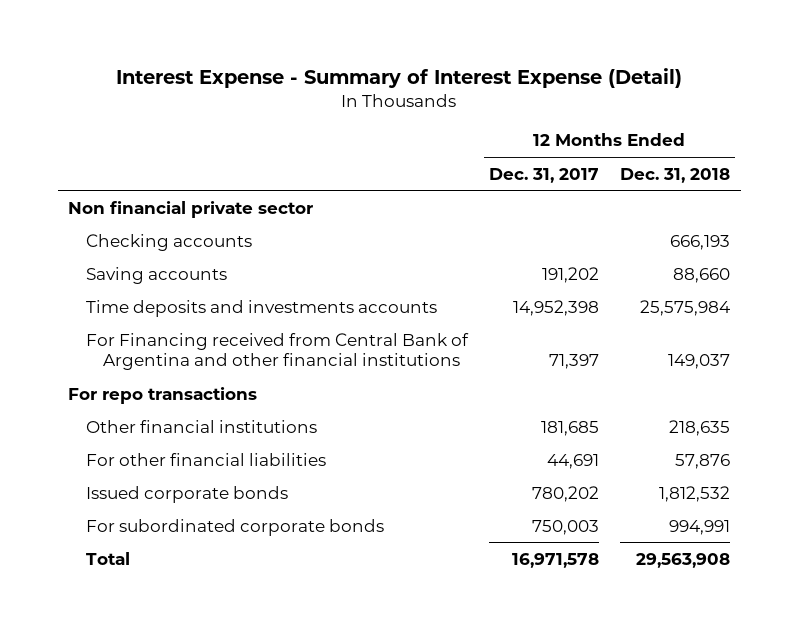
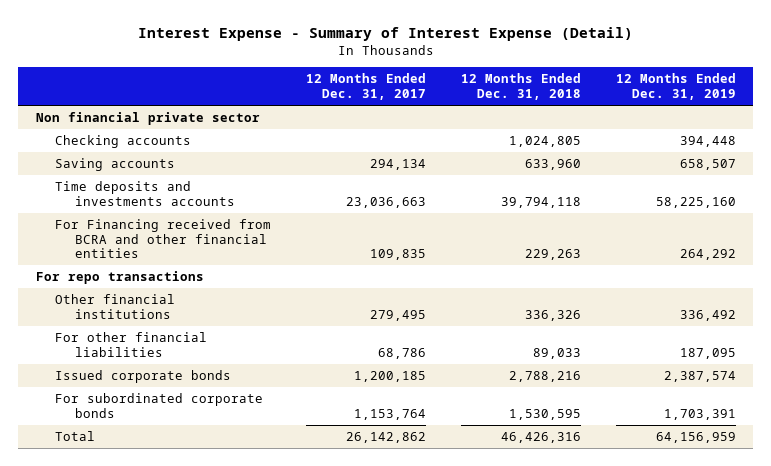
none -> [615,73,736,100] 12 Months Ended Dec. 31, 2019
[670,234,731,250] 666,193 -> [508,136,581,148] 1,024,805
[541,266,599,283] 191,202 -> [370,159,427,171] 294,134
[673,267,731,283] 88,660 -> [524,159,581,171] 633,960
[512,299,599,316] 14,952,398 -> [346,196,427,208] 23,036,663
[640,299,731,316] 25,575,984 -> [500,196,581,208] 39,794,118
[85,332,469,371] For Financing received from Central Bank of Argentina and other financial institutions -> [55,219,272,259] For Financing received from BCRA and other financial entities
[548,354,599,370] 71,397 -> [370,249,427,261] 109,835
[668,354,731,370] 149,037 -> [524,249,581,261] 229,263
[540,420,599,436] 181,685 -> [370,309,427,321] 279,495
[669,419,731,436] 218,635 -> [524,309,581,321] 336,326
[546,453,599,469] 44,691 -> [378,347,427,359] 68,786
[675,453,731,469] 57,876 -> [532,347,581,359] 89,033
[531,485,599,502] 780,202 -> [354,371,427,383] 1,200,185
[659,485,731,502] 1,812,532 -> [508,371,581,383] 2,788,216
[531,519,599,535] 750,003 -> [354,408,427,420] 1,153,764
[669,519,731,535] 994,991 -> [508,408,581,420] 1,530,595
[511,552,599,568] 16,971,578 -> [346,432,427,444] 26,142,862
[636,552,731,568] 29,563,908 -> [500,432,581,444] 46,426,316

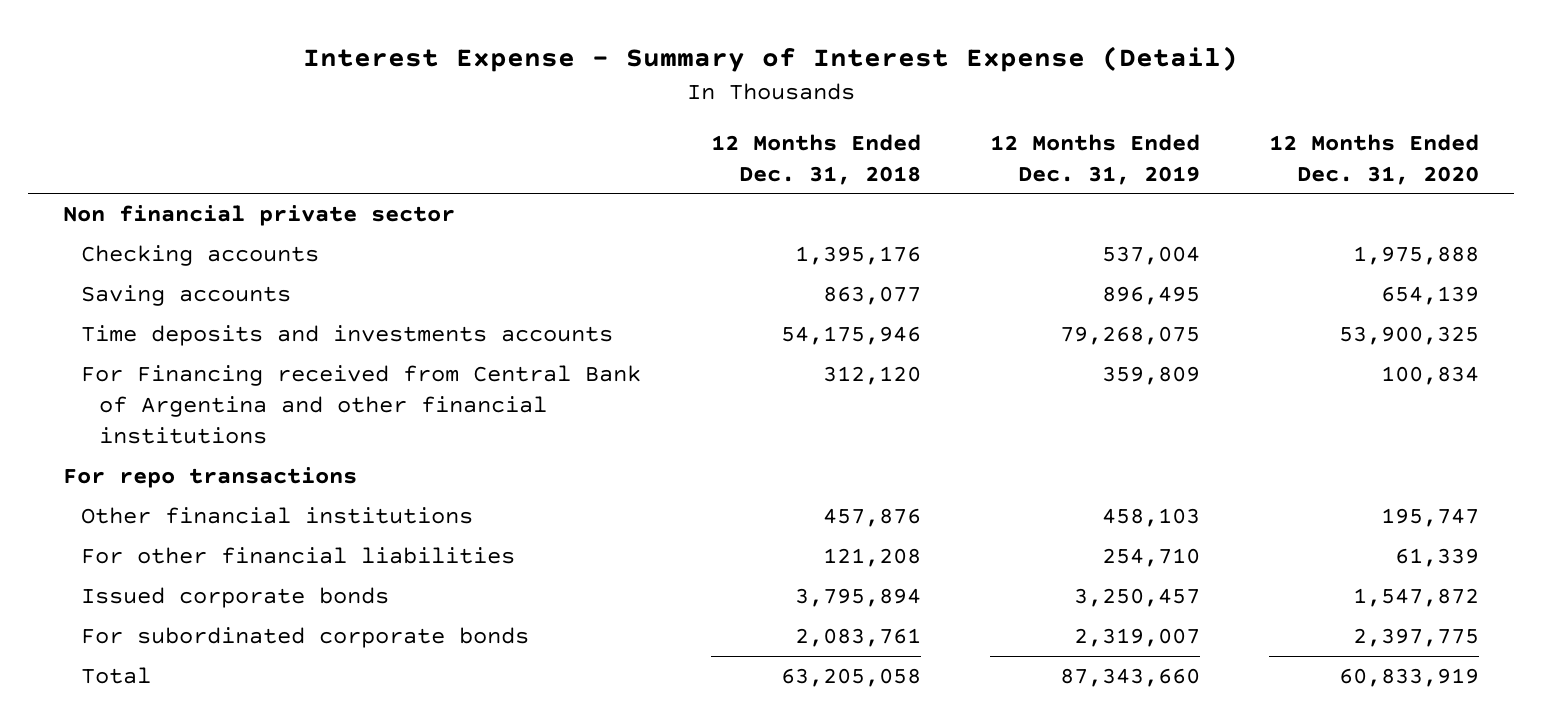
[306,73,427,100] 12 Months Ended Dec. 31, 2017 -> none
none -> [1269,133,1480,185] 12 Months Ended Dec. 31, 2020
[508,136,581,148] 1,024,805 -> [794,245,921,265] 1,395,176
[679,136,736,148] 394,448 -> [1101,245,1200,265] 537,004
[524,159,581,171] 633,960 -> [822,285,921,305] 863,077
[679,159,736,171] 658,507 -> [1101,285,1200,305] 896,495
[500,196,581,208] 39,794,118 -> [780,325,921,345] 54,175,946
[655,196,736,208] 58,225,160 -> [1059,325,1200,345] 79,268,075
[55,219,272,259] For Financing received from BCRA and other financial entities -> [81,364,642,445] For Financing received from Central Bank of Argentina and other financial institutions
[524,249,581,261] 229,263 -> [822,365,921,385] 312,120
[679,249,736,261] 264,292 -> [1101,365,1200,385] 359,809
[524,309,581,321] 336,326 -> [822,507,921,527] 457,876
[679,309,736,321] 336,492 -> [1101,507,1200,527] 458,103
[532,347,581,359] 89,033 -> [822,547,921,567] 121,208
[679,347,736,359] 187,095 -> [1101,547,1200,567] 254,710
[508,371,581,383] 2,788,216 -> [794,587,921,607] 3,795,894
[663,371,736,383] 2,387,574 -> [1073,587,1200,607] 3,250,457
[508,408,581,420] 1,530,595 -> [794,627,921,647] 2,083,761
[663,408,736,420] 1,703,391 -> [1073,627,1200,647] 2,319,007
[500,432,581,444] 46,426,316 -> [780,667,921,687] 63,205,058
[655,432,736,444] 64,156,959 -> [1059,667,1200,687] 87,343,660

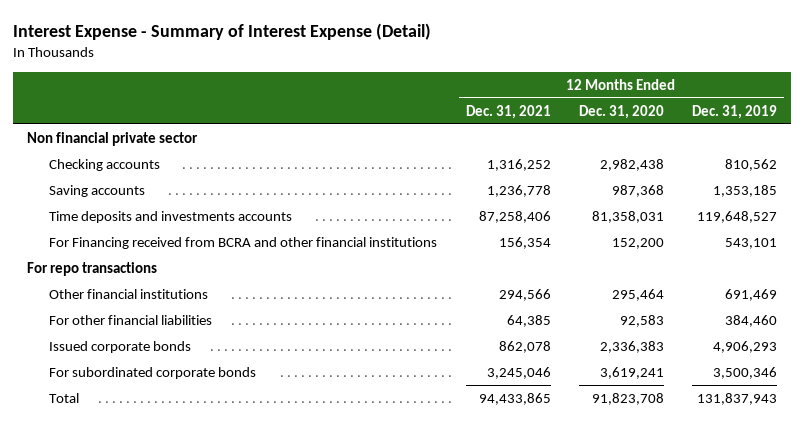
[710,133,921,185] 12 Months Ended Dec. 31, 2018 -> none
none -> [465,104,551,119] Dec. 31, 2021
[1101,245,1200,265] 537,004 -> [725,158,778,171] 810,562
[1353,245,1480,265] 1,975,888 -> [599,158,664,171] 2,982,438
[1101,285,1200,305] 896,495 -> [713,184,778,197] 1,353,185
[1381,285,1480,305] 654,139 -> [611,184,664,197] 987,368
[1059,325,1200,345] 79,268,075 -> [697,210,778,223] 119,648,527
[1339,325,1480,345] 53,900,325 -> [591,210,664,223] 81,358,031
[81,364,642,445] For Financing received from Central Bank of Argentina and other financial institutions -> [49,236,438,249] For Financing received from BCRA and other financial institutions
[1101,365,1200,385] 359,809 -> [725,237,778,249] 543,101
[1381,365,1480,385] 100,834 -> [611,237,664,249] 152,200
[1101,507,1200,527] 458,103 -> [725,288,778,301] 691,469
[1381,507,1480,527] 195,747 -> [611,288,664,301] 295,464
[1101,547,1200,567] 254,710 -> [725,314,778,327] 384,460
[1395,547,1480,567] 61,339 -> [619,314,664,327] 92,583
[1073,587,1200,607] 3,250,457 -> [713,340,778,353] 4,906,293
[1353,587,1480,607] 1,547,872 -> [599,340,664,353] 2,336,383
[1073,627,1200,647] 2,319,007 -> [713,366,778,379] 3,500,346
[1353,627,1480,647] 2,397,775 -> [599,366,664,379] 3,619,241
[1059,667,1200,687] 87,343,660 -> [697,392,778,405] 131,837,943
[1339,667,1480,687] 60,833,919 -> [591,392,664,405] 91,823,708

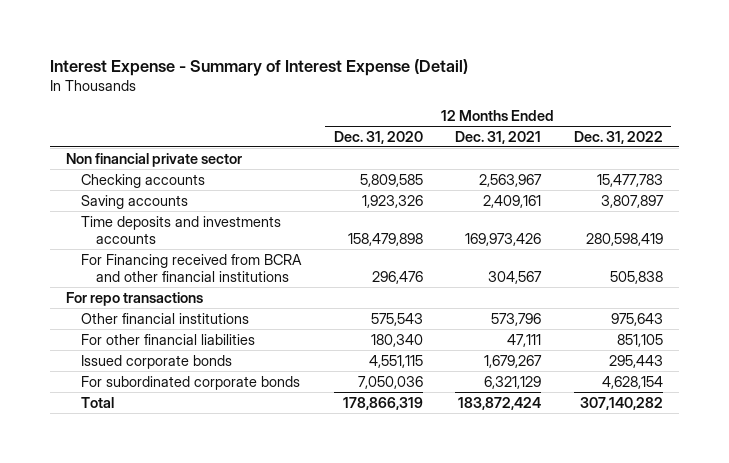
[692,104,778,119] Dec. 31, 2019 -> none
none -> [573,130,663,144] Dec. 31, 2022
[486,158,551,171] 1,316,252 -> [479,173,543,187] 2,563,967
[599,158,664,171] 2,982,438 -> [359,173,423,187] 5,809,585
[486,184,551,197] 1,236,778 -> [483,194,542,208] 2,409,161
[611,184,664,197] 987,368 -> [361,194,423,208] 1,923,326
[478,210,551,223] 87,258,406 -> [465,232,542,246] 169,973,426
[591,210,664,223] 81,358,031 -> [347,232,423,246] 158,479,898
[498,236,551,249] 156,354 -> [488,270,543,284] 304,567
[611,237,664,249] 152,200 -> [371,270,423,284] 296,476
[498,288,551,301] 294,566 -> [491,312,542,326] 573,796
[611,288,664,301] 295,464 -> [370,312,423,326] 575,543
[506,314,551,327] 64,385 -> [507,333,542,347] 47,111
[619,314,664,327] 92,583 -> [370,333,423,347] 180,340
[498,340,551,353] 862,078 -> [484,354,543,368] 1,679,267
[599,340,664,353] 2,336,383 -> [368,354,423,368] 4,551,115
[486,366,551,379] 3,245,046 -> [484,375,542,389] 6,321,129
[599,366,664,379] 3,619,241 -> [357,375,423,389] 7,050,036
[478,392,551,405] 94,433,865 -> [458,396,542,410] 183,872,424
[591,392,664,405] 91,823,708 -> [342,396,423,410] 178,866,319

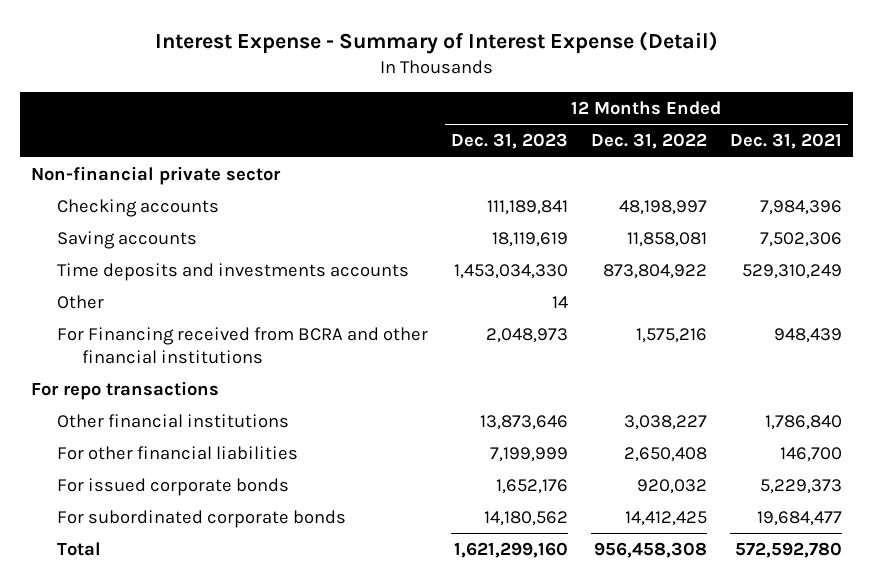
[333,130,423,144] Dec. 31, 2020 -> none
none -> [450,133,568,150] Dec. 31, 2023
[65,152,242,167] Non financial private sector -> [31,166,282,186] Non-financial private sector
[479,173,543,187] 2,563,967 -> [759,200,842,216] 7,984,396
[596,173,663,187] 15,477,783 -> [618,200,707,216] 48,198,997
[483,194,542,208] 2,409,161 -> [759,232,842,248] 7,502,306
[600,194,664,208] 3,807,897 -> [626,232,707,248] 11,858,081
[465,232,542,246] 169,973,426 -> [741,264,842,280] 529,310,249
[585,232,663,246] 280,598,419 -> [602,264,707,280] 873,804,922
none -> [56,295,104,310] Other
[488,270,543,284] 304,567 -> [773,328,842,344] 948,439
[609,270,663,284] 505,838 -> [635,328,707,344] 1,575,216
[491,312,542,326] 573,796 -> [764,415,842,431] 1,786,840
[610,312,663,326] 975,643 -> [623,415,707,431] 3,038,227
[507,333,542,347] 47,111 -> [779,447,842,463] 146,700
[616,333,663,347] 851,105 -> [623,447,707,463] 2,650,408
[81,354,233,369] Issued corporate bonds -> [56,478,289,497] For issued corporate bonds
[484,354,543,368] 1,679,267 -> [759,479,842,495] 5,229,373
[608,354,663,368] 295,443 -> [636,479,707,495] 920,032
[484,375,542,389] 6,321,129 -> [756,511,842,527] 19,684,477
[601,375,663,389] 4,628,154 -> [624,511,707,527] 14,412,425
[458,396,542,410] 183,872,424 -> [734,542,842,559] 572,592,780
[579,396,663,410] 307,140,282 -> [593,542,707,559] 956,458,308

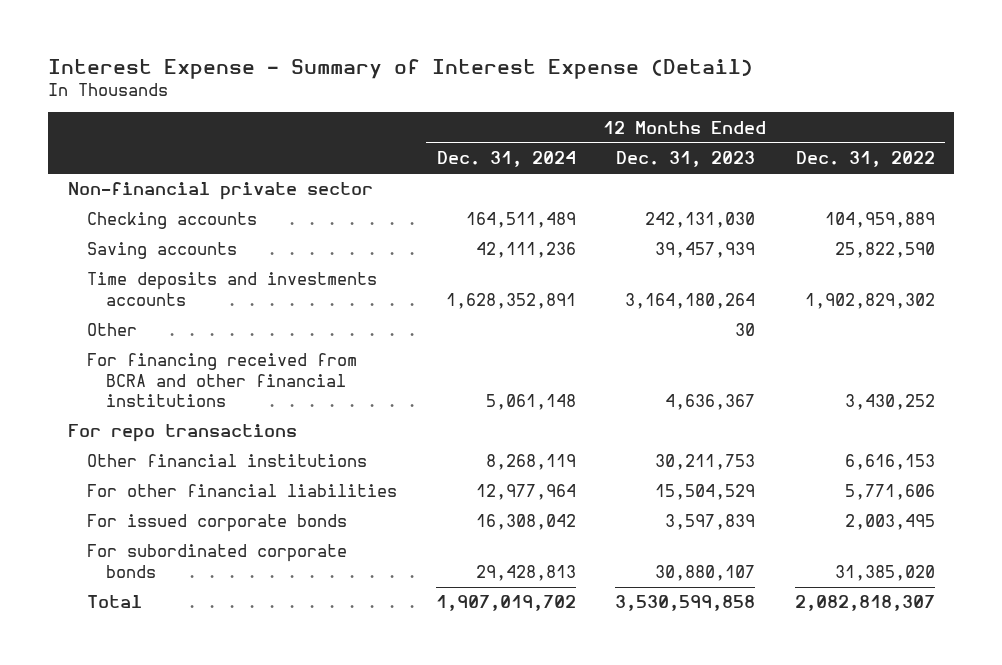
[729,133,842,150] Dec. 31, 2021 -> none
none -> [437,151,577,168] Dec. 31, 2024
[486,200,568,216] 111,189,841 -> [645,212,756,229] 242,131,030
[618,200,707,216] 48,198,997 -> [824,212,935,229] 104,959,889
[491,232,568,248] 18,119,619 -> [655,242,756,259] 39,457,939
[626,232,707,248] 11,858,081 -> [834,242,935,259] 25,822,590
[453,264,568,280] 1,453,034,330 -> [625,292,756,309] 3,164,180,264
[602,264,707,280] 873,804,922 -> [804,292,935,309] 1,902,829,302
[551,296,568,309] 14 -> [735,323,756,337] 30
[56,327,428,364] For Financing received from BCRA and other financial institutions -> [86,353,357,408] For financing received from BCRA and other financial institutions
[485,328,568,344] 2,048,973 -> [665,394,756,411] 4,636,367
[635,328,707,344] 1,575,216 -> [844,394,935,411] 3,430,252
[479,415,568,431] 13,873,646 -> [655,454,756,471] 30,211,753
[623,415,707,431] 3,038,227 -> [844,454,935,471] 6,616,153
[489,447,568,463] 7,199,999 -> [655,484,756,501] 15,504,529
[623,447,707,463] 2,650,408 -> [844,484,935,501] 5,771,606
[495,479,568,495] 1,652,176 -> [665,514,756,531] 3,597,839
[636,479,707,495] 920,032 -> [844,514,935,531] 2,003,495
[483,511,568,527] 14,180,562 -> [655,564,756,581] 30,880,107
[624,511,707,527] 14,412,425 -> [834,564,935,581] 31,385,020
[453,542,568,559] 1,621,299,160 -> [615,595,756,612] 3,530,599,858
[593,542,707,559] 956,458,308 -> [794,595,935,612] 2,082,818,307

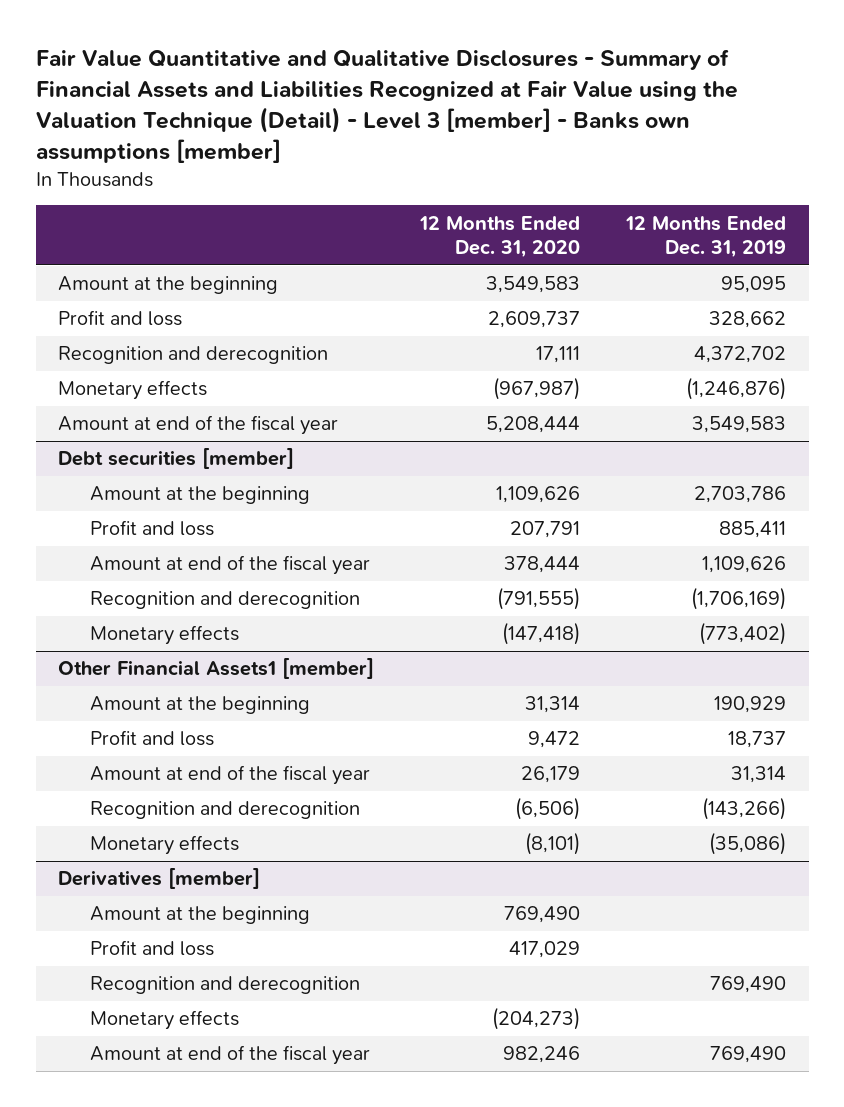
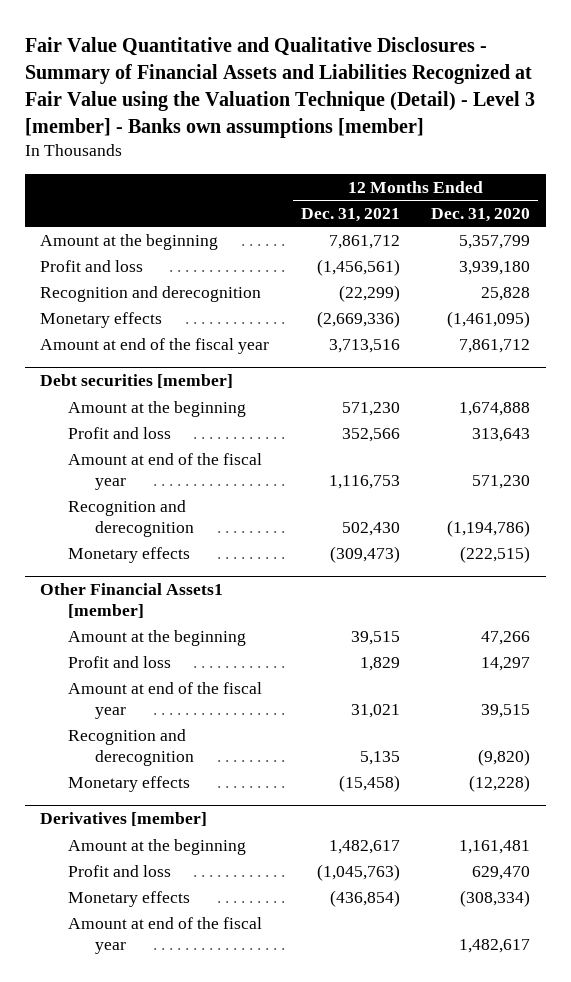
[624,215,786,259] 12 Months Ended Dec. 31, 2019 -> none
none -> [300,207,400,222] Dec. 31, 2021
[486,276,581,294] 3,549,583 -> [459,234,531,249] 5,357,799
[488,311,581,329] 2,609,737 -> [459,260,531,275] 3,939,180
[536,346,581,364] 17,111 -> [481,286,531,301] 25,828
[493,377,581,401] (967,987) -> [447,310,531,328] (1,461,095)
[486,416,581,434] 5,208,444 -> [459,338,531,353] 7,861,712
[496,486,581,504] 1,109,626 -> [459,401,531,416] 1,674,888
[510,521,581,539] 207,791 -> [472,427,531,442] 313,643
[504,556,581,574] 378,444 -> [472,474,531,489] 571,230
[497,587,581,611] (791,555) -> [447,519,531,537] (1,194,786)
[502,622,581,646] (147,418) -> [460,545,531,563] (222,515)
[525,696,581,714] 31,314 -> [481,630,531,645] 47,266
[528,731,581,749] 9,472 -> [481,656,531,671] 14,297
[521,766,581,784] 26,179 -> [481,703,531,718] 39,515
[515,797,581,821] (6,506) -> [478,748,531,766] (9,820)
[525,832,581,856] (8,101) -> [469,774,531,792] (12,228)
[89,976,360,995] Recognition and derecognition -> none
[504,906,581,924] 769,490 -> [459,839,531,854] 1,161,481
[509,941,581,959] 417,029 -> [472,865,531,880] 629,470
[492,1007,581,1031] (204,273) -> [460,889,531,907] (308,334)
[503,1046,581,1064] 982,246 -> [459,938,531,953] 1,482,617

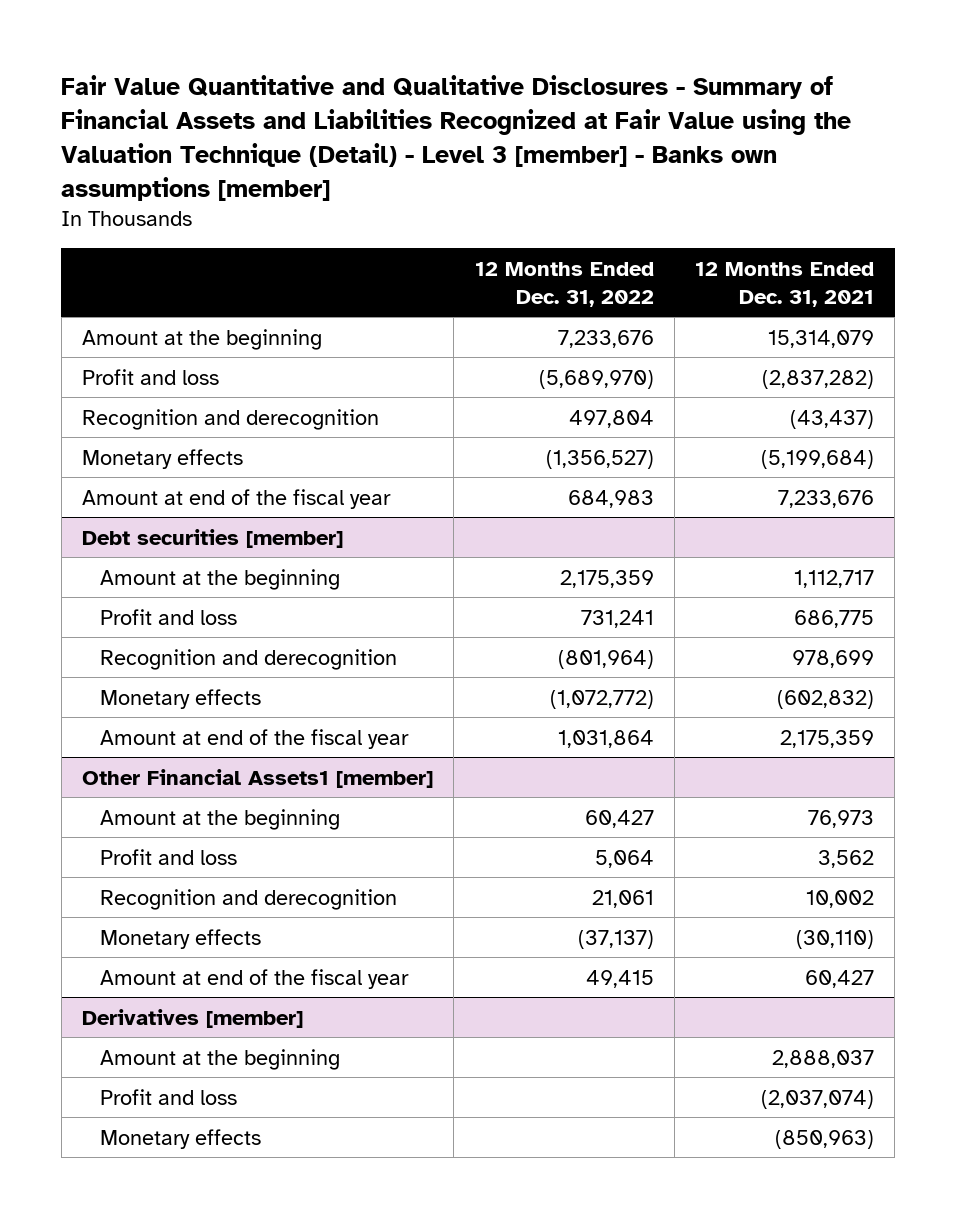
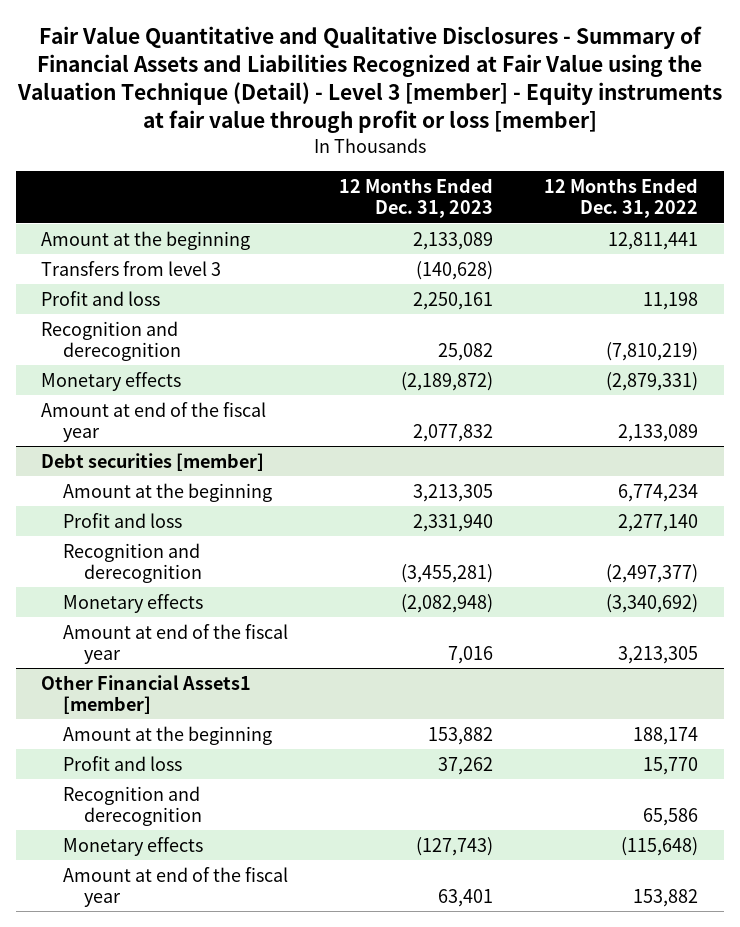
[61,75,852,201] Fair Value Quantitative and Qualitative Disclosures - Summary of Financial Assets and Liabilities Recognized at Fair Value using the Valuation Technique (Detail) - Level 3 [member] - Banks own assumptions [member] -> [16,25,722,134] Fair Value Quantitative and Qualitative Disclosures - Summary of Financial Assets and Liabilities Recognized at Fair Value using the Valuation Technique (Detail) - Level 3 [member] - Equity instruments at fair value through profit or loss [member]
[695,261,875,307] 12 Months Ended Dec. 31, 2021 -> none
none -> [339,177,494,219] 12 Months Ended Dec. 31, 2023
[557,329,654,348] 7,233,676 -> [608,231,699,250] 12,811,441
none -> [41,260,222,276] Transfers from level 3
[538,369,654,389] (5,689,970) -> [643,291,699,310] 11,198
[568,409,654,428] 497,804 -> [606,341,699,361] (7,810,219)
[545,449,654,469] (1,356,527) -> [606,371,699,391] (2,879,331)
[567,489,654,508] 684,983 -> [618,423,699,442] 2,133,089
[559,569,654,588] 2,175,359 -> [618,483,699,502] 6,774,234
[580,609,654,628] 731,241 -> [618,513,699,532] 2,277,140
[557,649,654,669] (801,964) -> [606,563,699,583] (2,497,377)
[549,689,654,709] (1,072,772) -> [606,593,699,613] (3,340,692)
[557,729,654,748] 1,031,864 -> [618,645,699,664] 3,213,305
[81,1008,303,1028] Derivatives [member] -> none
[99,1048,340,1070] Amount at the beginning -> none
[99,1088,237,1105] Profit and loss -> none
[99,1128,261,1149] Monetary effects -> none
[584,809,654,828] 60,427 -> [633,726,699,745] 188,174
[594,849,654,868] 5,064 -> [643,756,699,775] 15,770
[591,889,654,908] 21,061 -> [643,807,699,826] 65,586
[577,929,654,949] (37,137) -> [621,836,699,856] (115,648)
[585,969,654,988] 49,415 -> [633,888,699,907] 153,882

